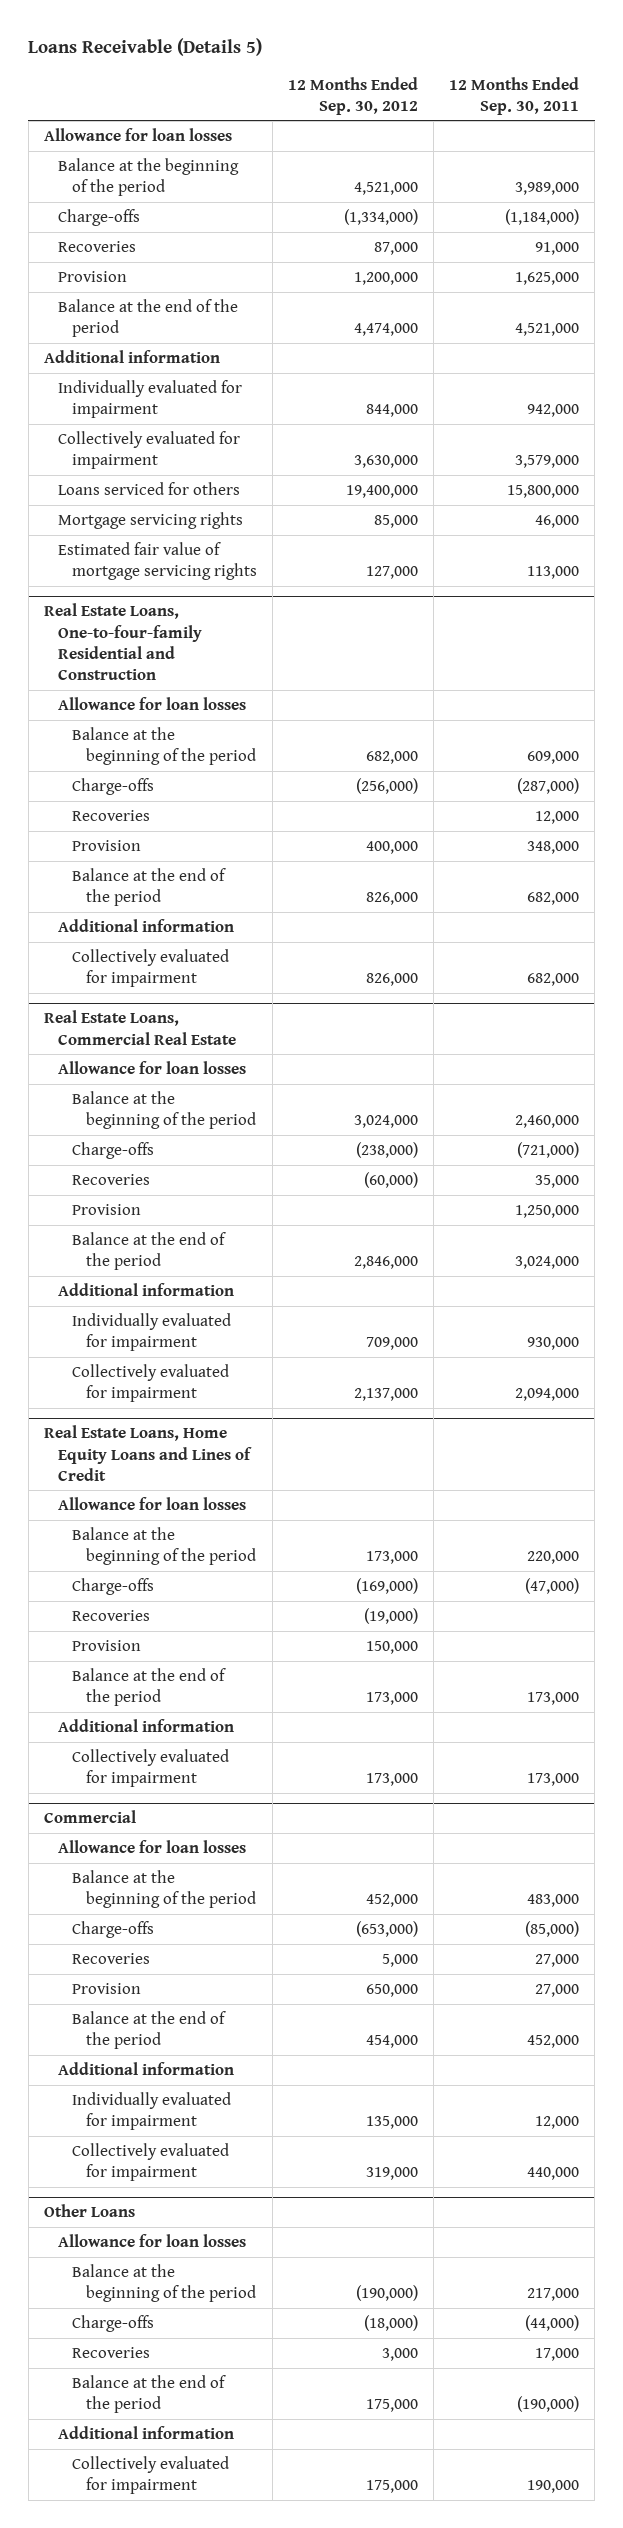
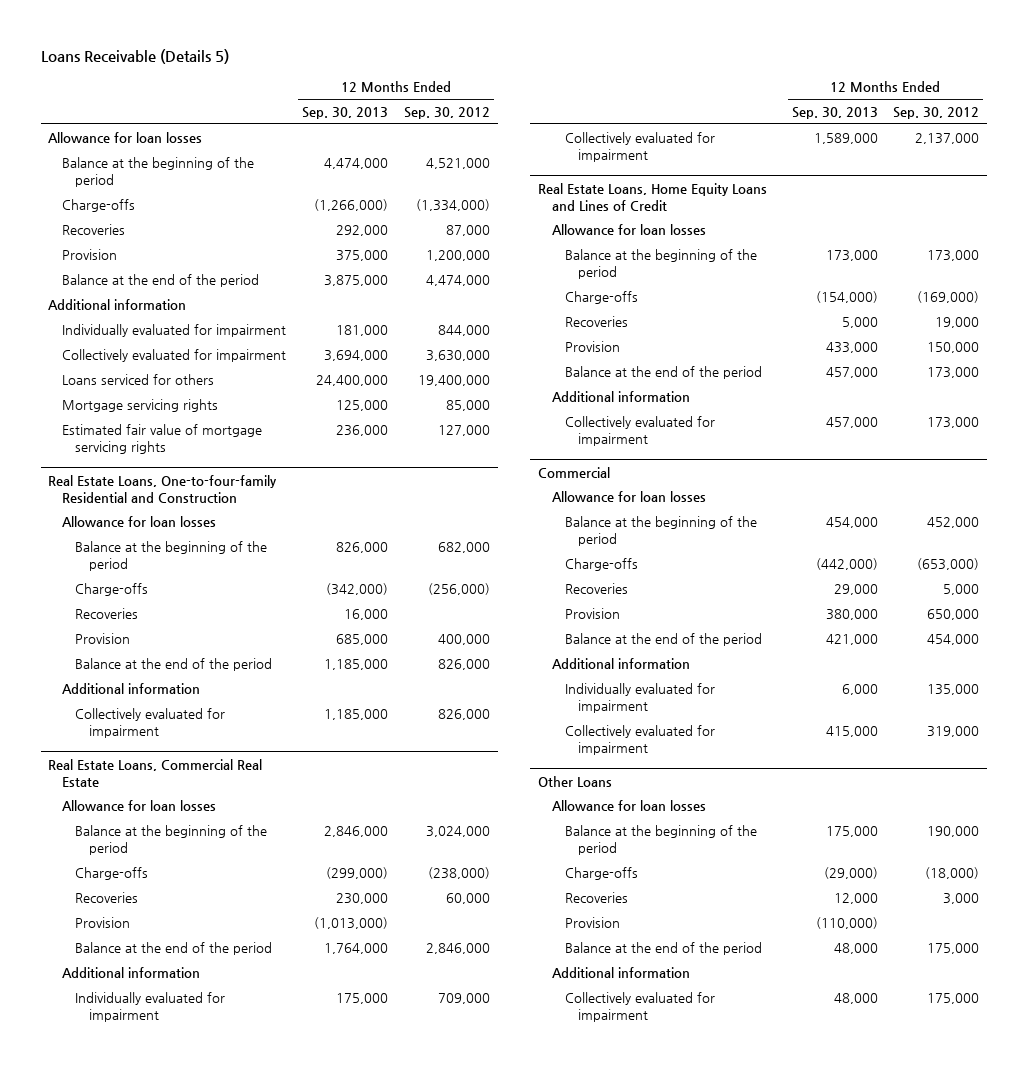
[449,76,580,115] 12 Months Ended Sep. 30, 2011 -> none
none -> [301,107,388,120] Sep. 30, 2013
[364,1171,419,1188] (60,000) -> [445,893,490,905] 60,000
[364,1607,419,1624] (19,000) -> [935,317,980,329] 19,000
[356,2285,419,2302] (190,000) -> [927,826,980,838] 190,000
none -> [564,917,620,929] Provision

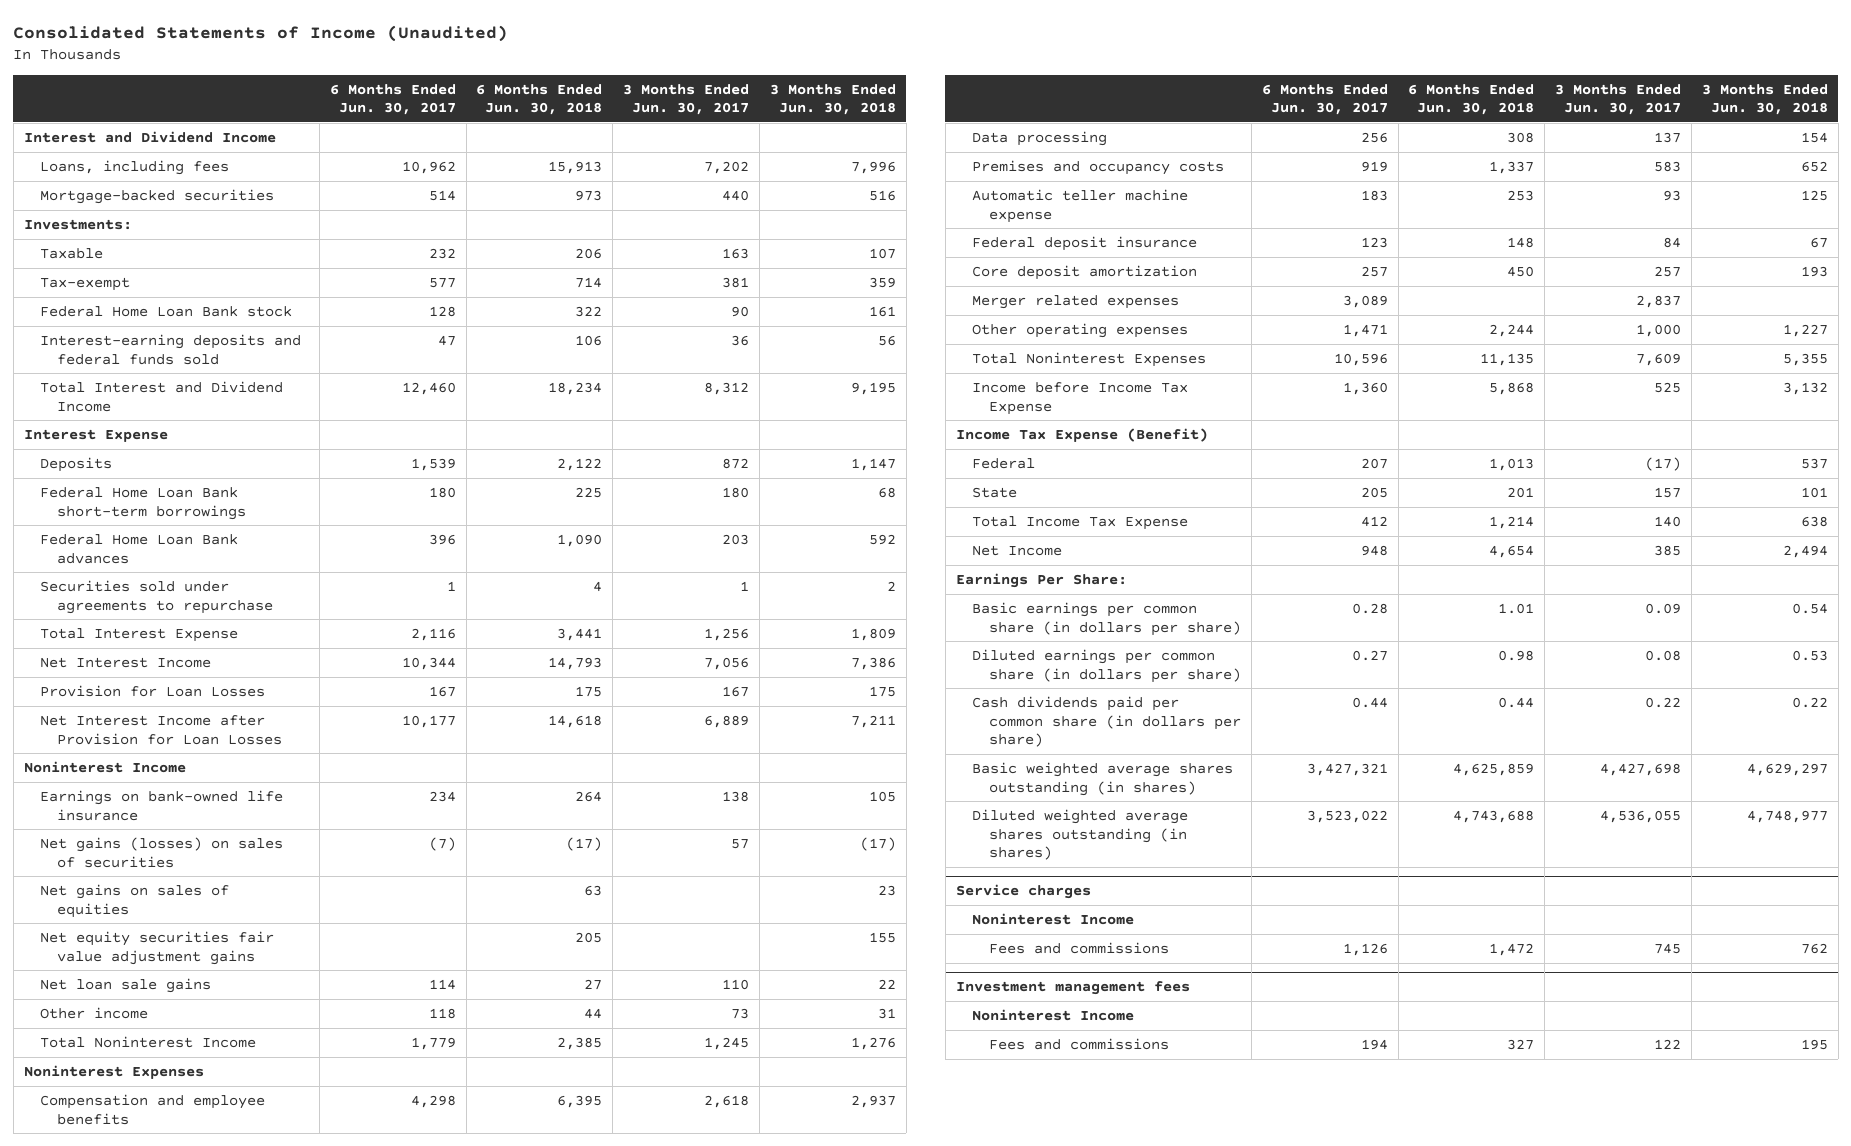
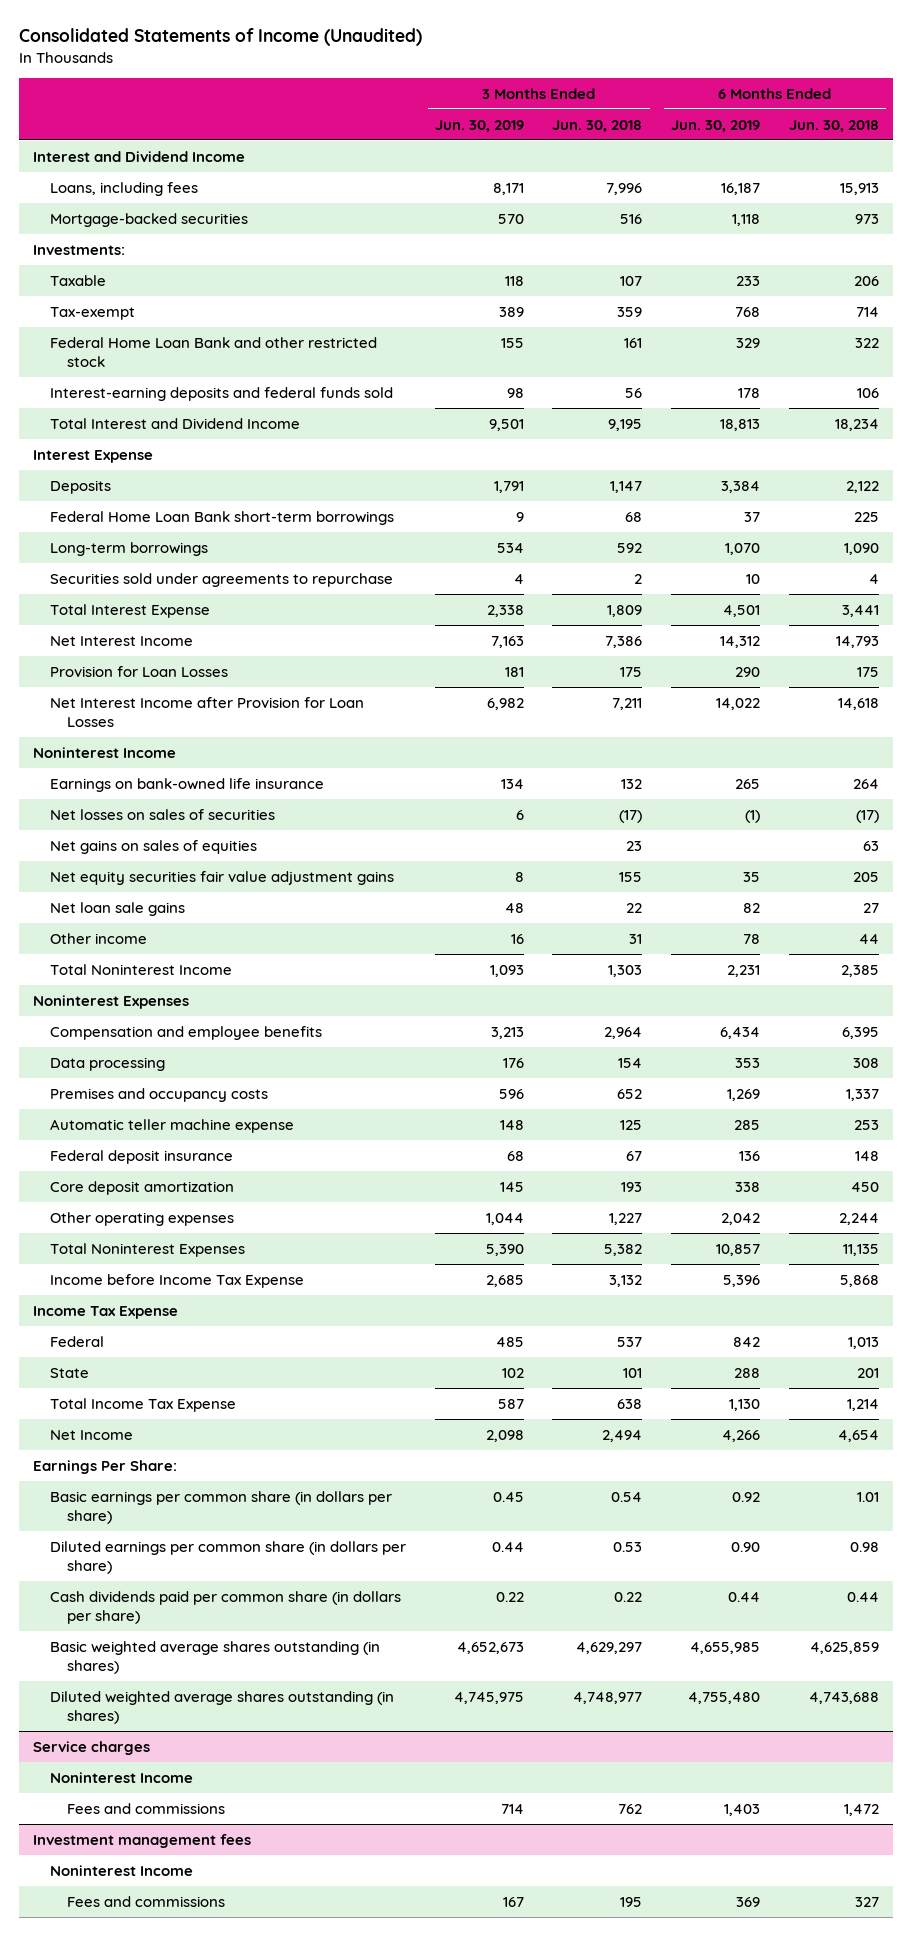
[329,83,456,116] 6 Months Ended Jun. 30, 2017 -> none
[623,83,750,116] 3 Months Ended Jun. 30, 2017 -> none
none -> [434,119,524,132] Jun. 30, 2019
none -> [670,119,760,132] Jun. 30, 2019
[40,305,293,317] Federal Home Loan Bank stock -> [50,336,378,368] Federal Home Loan Bank and other restricted stock
[40,533,239,564] Federal Home Loan Bank advances -> [50,541,209,556] Long-term borrowings
[868,790,896,802] 105 -> [621,778,643,789] 132
[40,836,284,868] Net gains (losses) on sales of securities -> [50,808,276,820] Net losses on sales of securities
[850,1036,896,1050] 1,276 -> [608,964,643,977] 1,303
[850,1094,896,1108] 2,937 -> [604,1026,643,1039] 2,964
[972,294,1180,309] Merger related expenses -> none
[1782,352,1828,366] 5,355 -> [604,1243,643,1256] 5,382
[955,427,1208,442] Income Tax Expense (Benefit) -> [33,1305,179,1319] Income Tax Expense

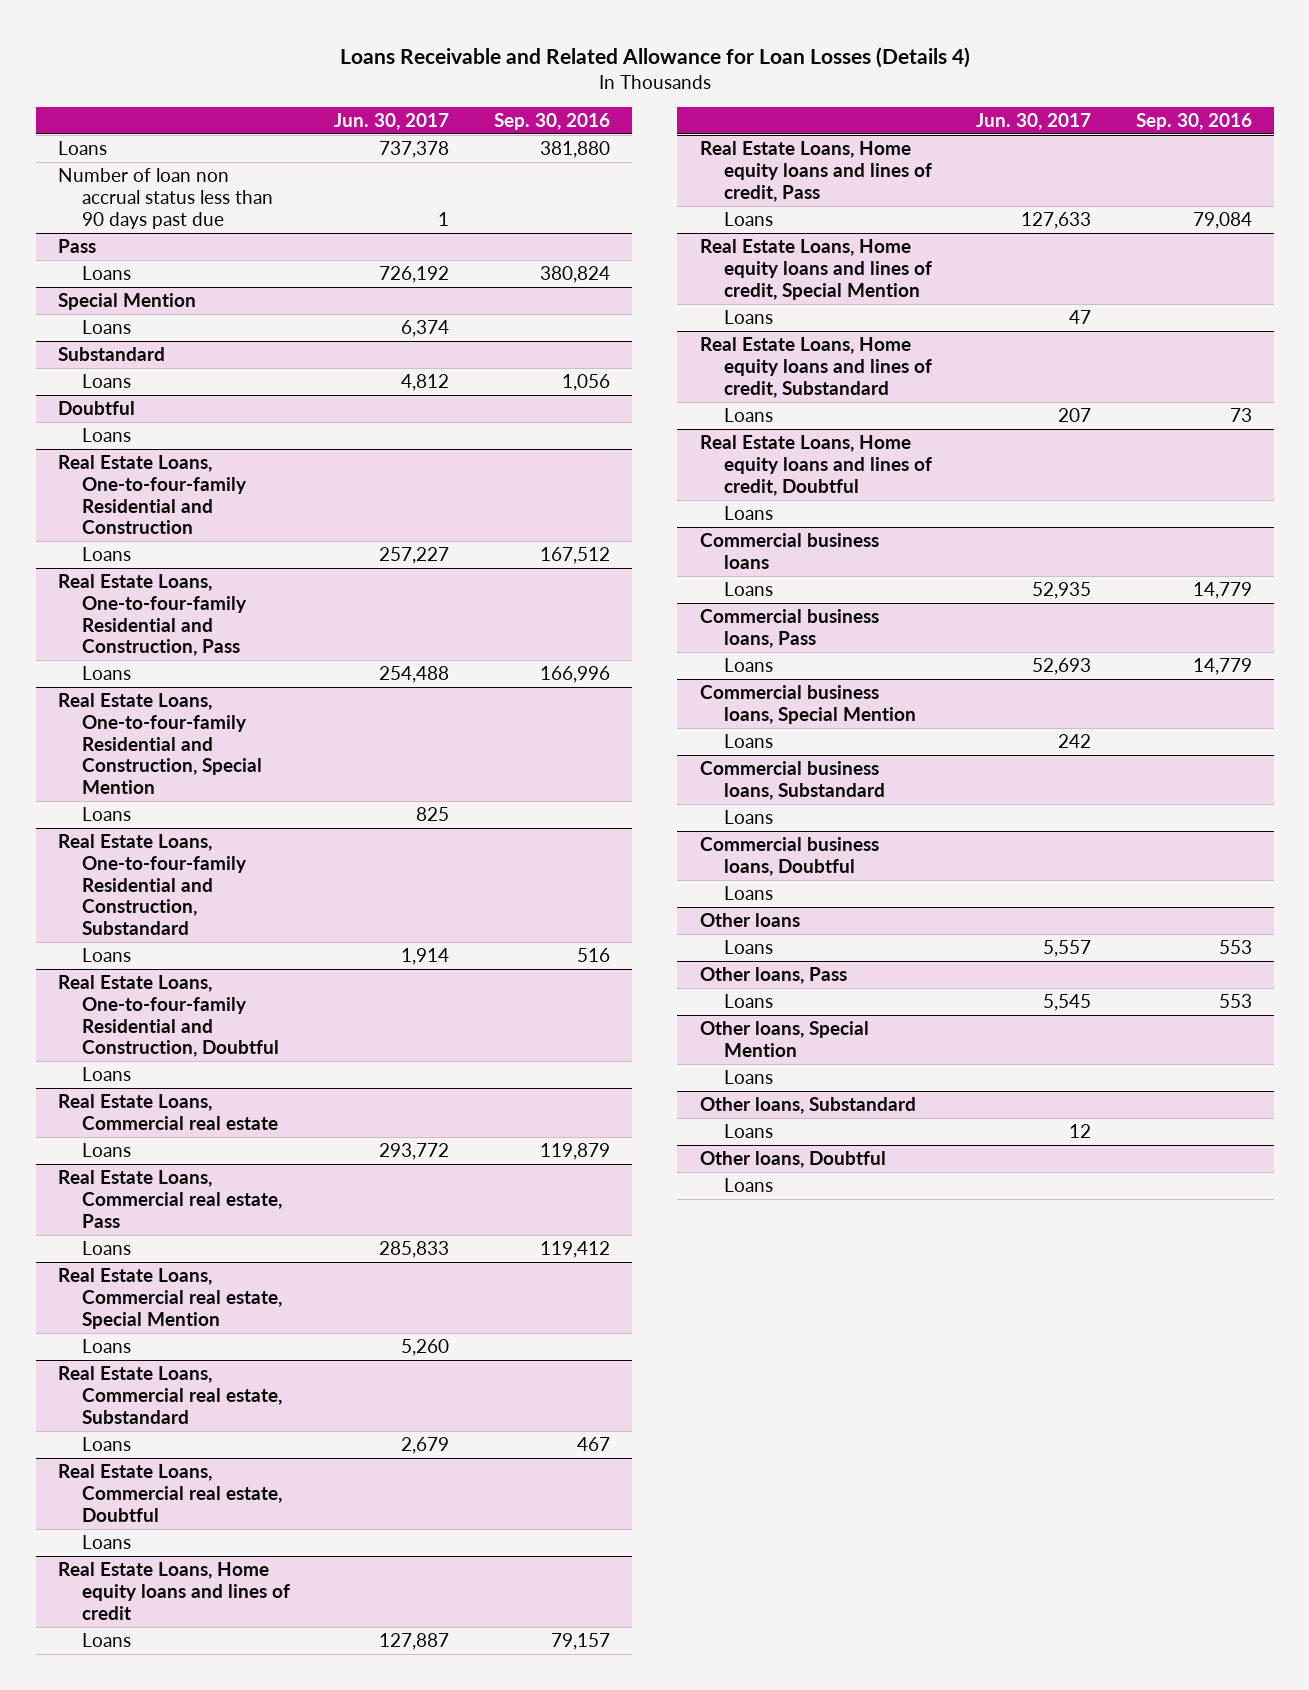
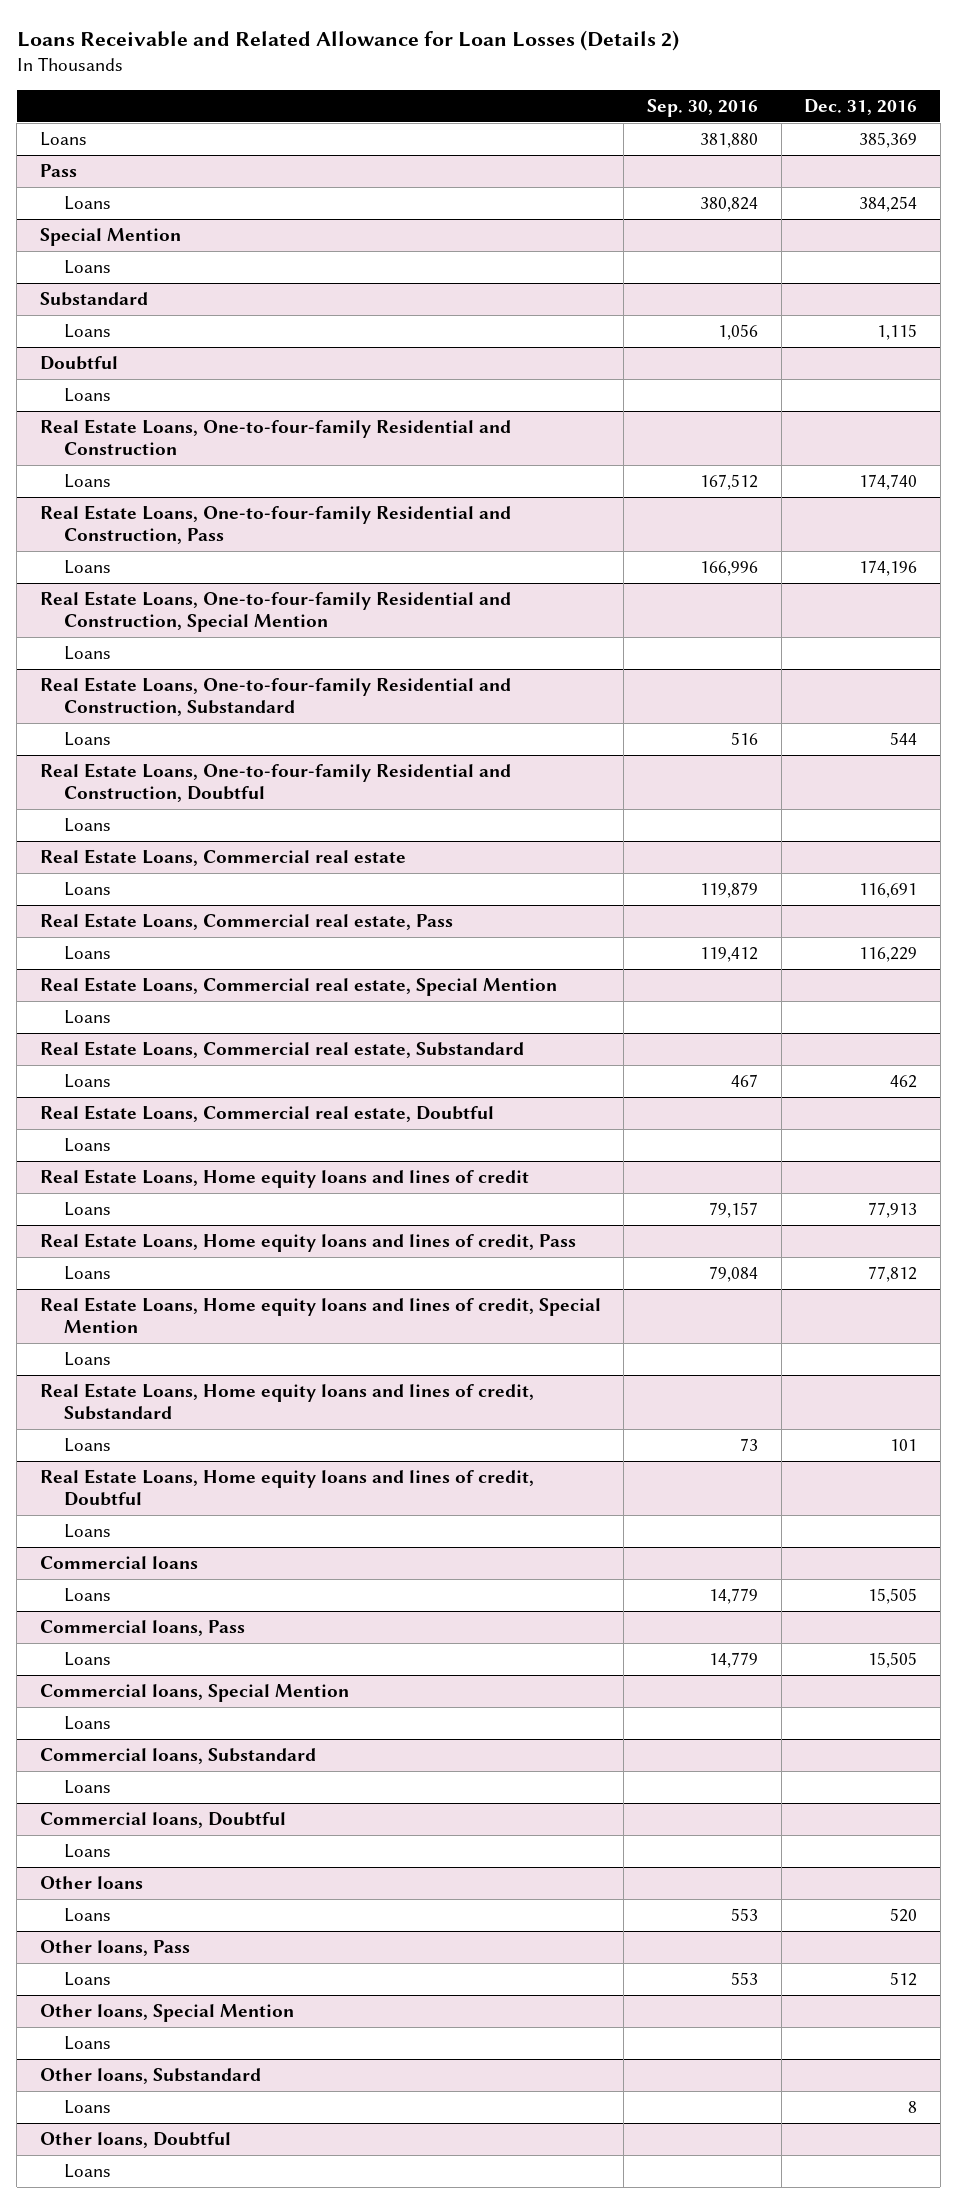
[339,46,970,68] Loans Receivable and Related Allowance for Loan Losses (Details 4) -> [16,29,679,51] Loans Receivable and Related Allowance for Loan Losses (Details 2)
[334,112,450,130] Jun. 30, 2017 -> none
none -> [804,98,918,115] Dec. 31, 2016
[57,168,273,229] Number of loan non accrual status less than 90 days past due -> none
[699,533,879,569] Commercial business loans -> [39,1555,198,1569] Commercial loans
[699,609,879,648] Commercial business loans, Pass -> [39,1619,245,1636] Commercial loans, Pass
[699,685,916,724] Commercial business loans, Special Mention -> [39,1683,349,1702] Commercial loans, Special Mention
[699,761,885,800] Commercial business loans, Substandard -> [39,1747,316,1764] Commercial loans, Substandard
[699,837,879,876] Commercial business loans, Doubtful -> [39,1811,286,1828] Commercial loans, Doubtful

